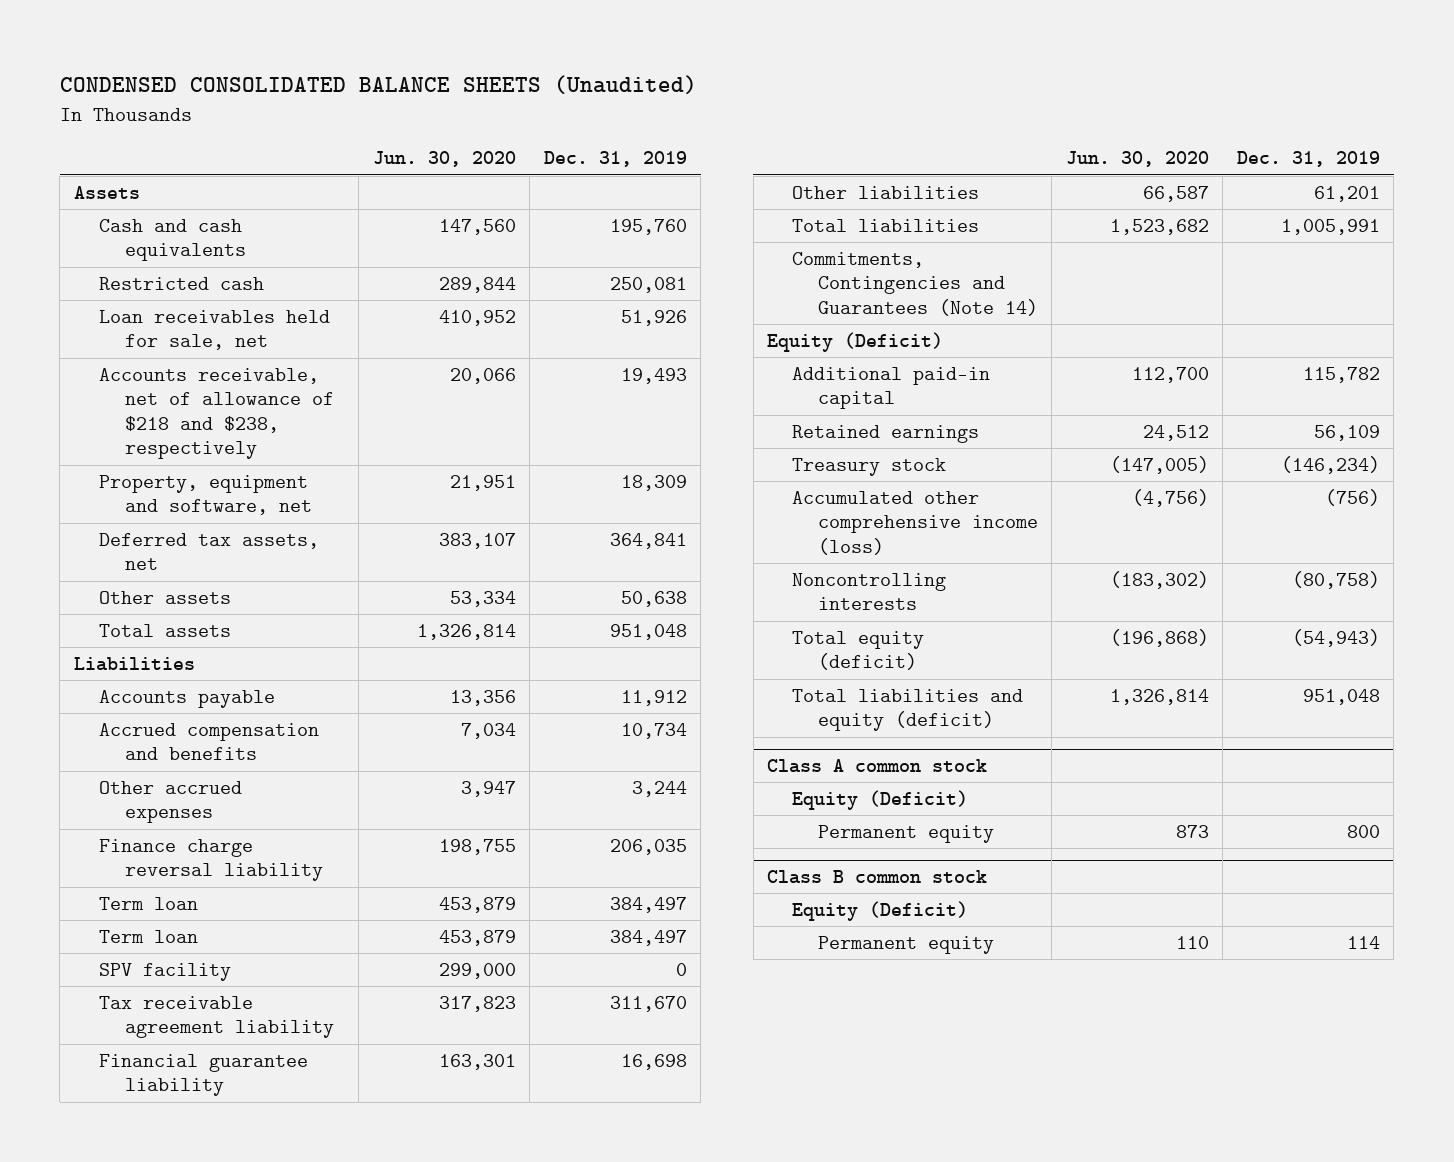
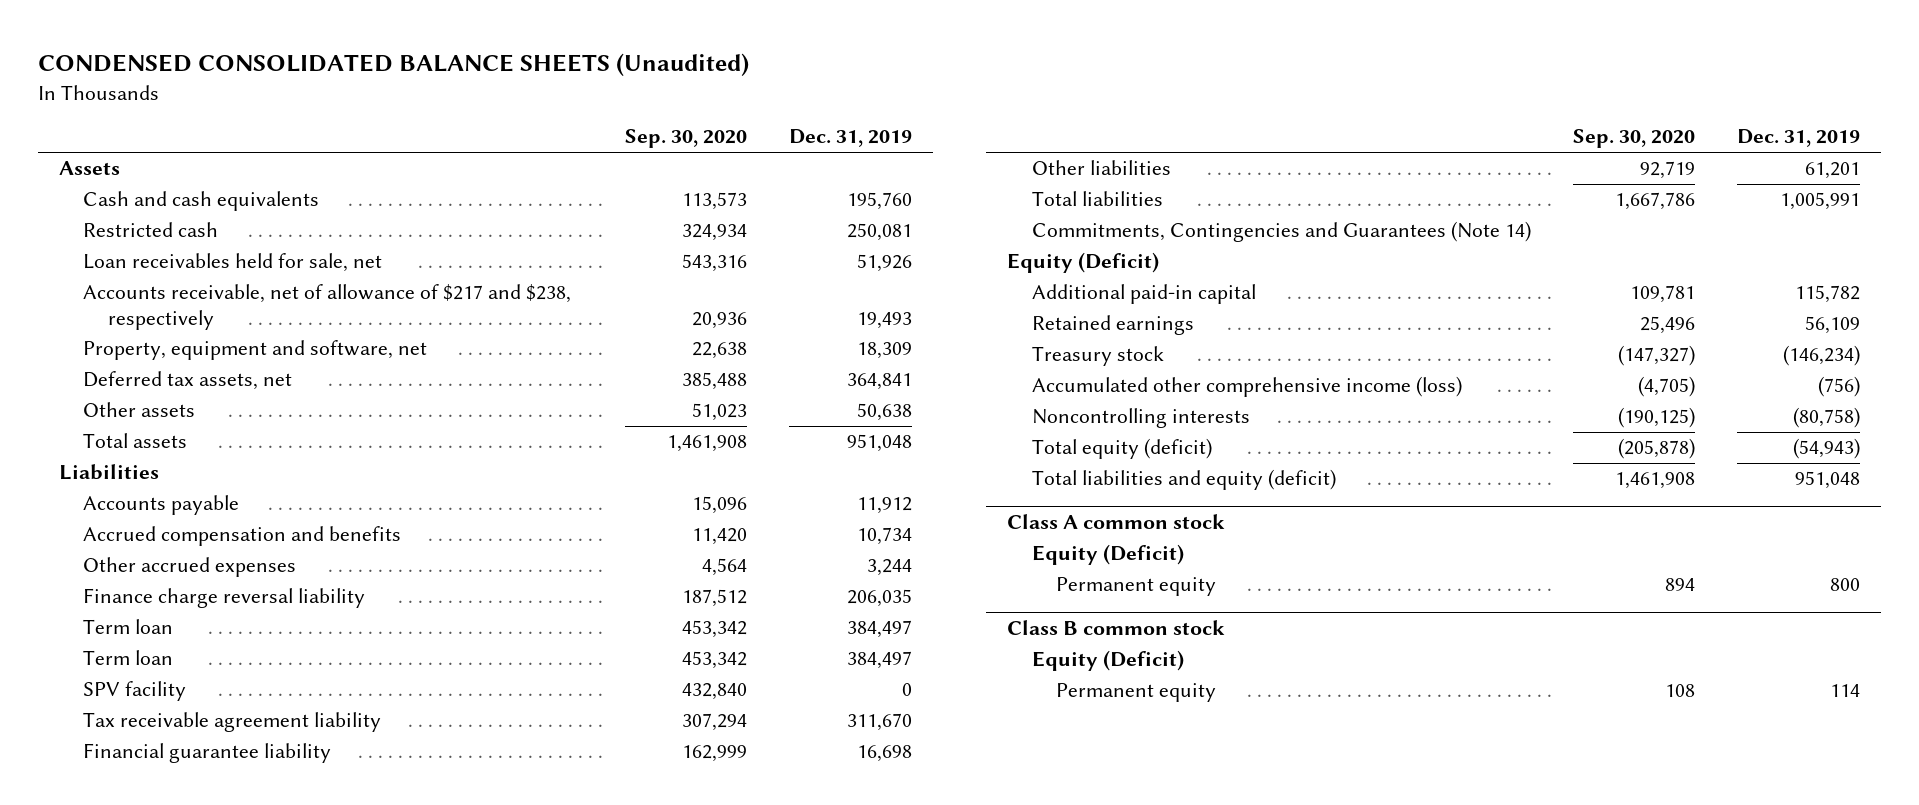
[372,151,516,168] Jun. 30, 2020 -> none
none -> [624,129,747,149] Sep. 30, 2020
[99,367,334,460] Accounts receivable, net of allowance of $218 and $238, respectively -> [83,284,572,330] Accounts receivable, net of allowance of $217 and $238, respectively

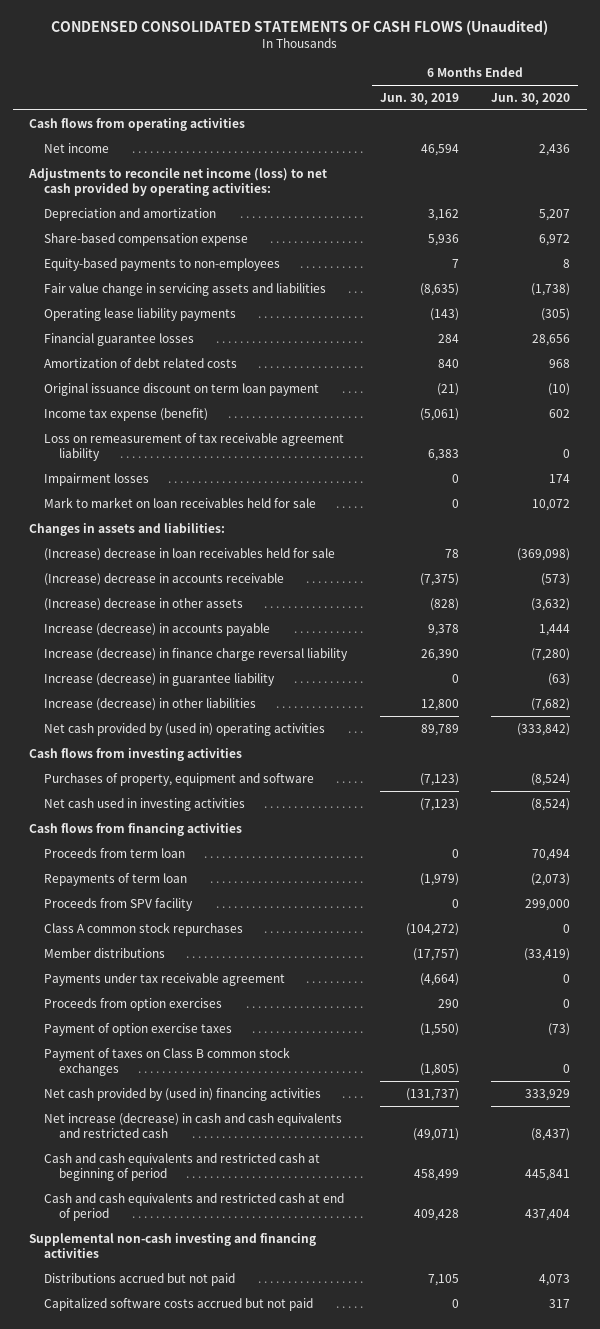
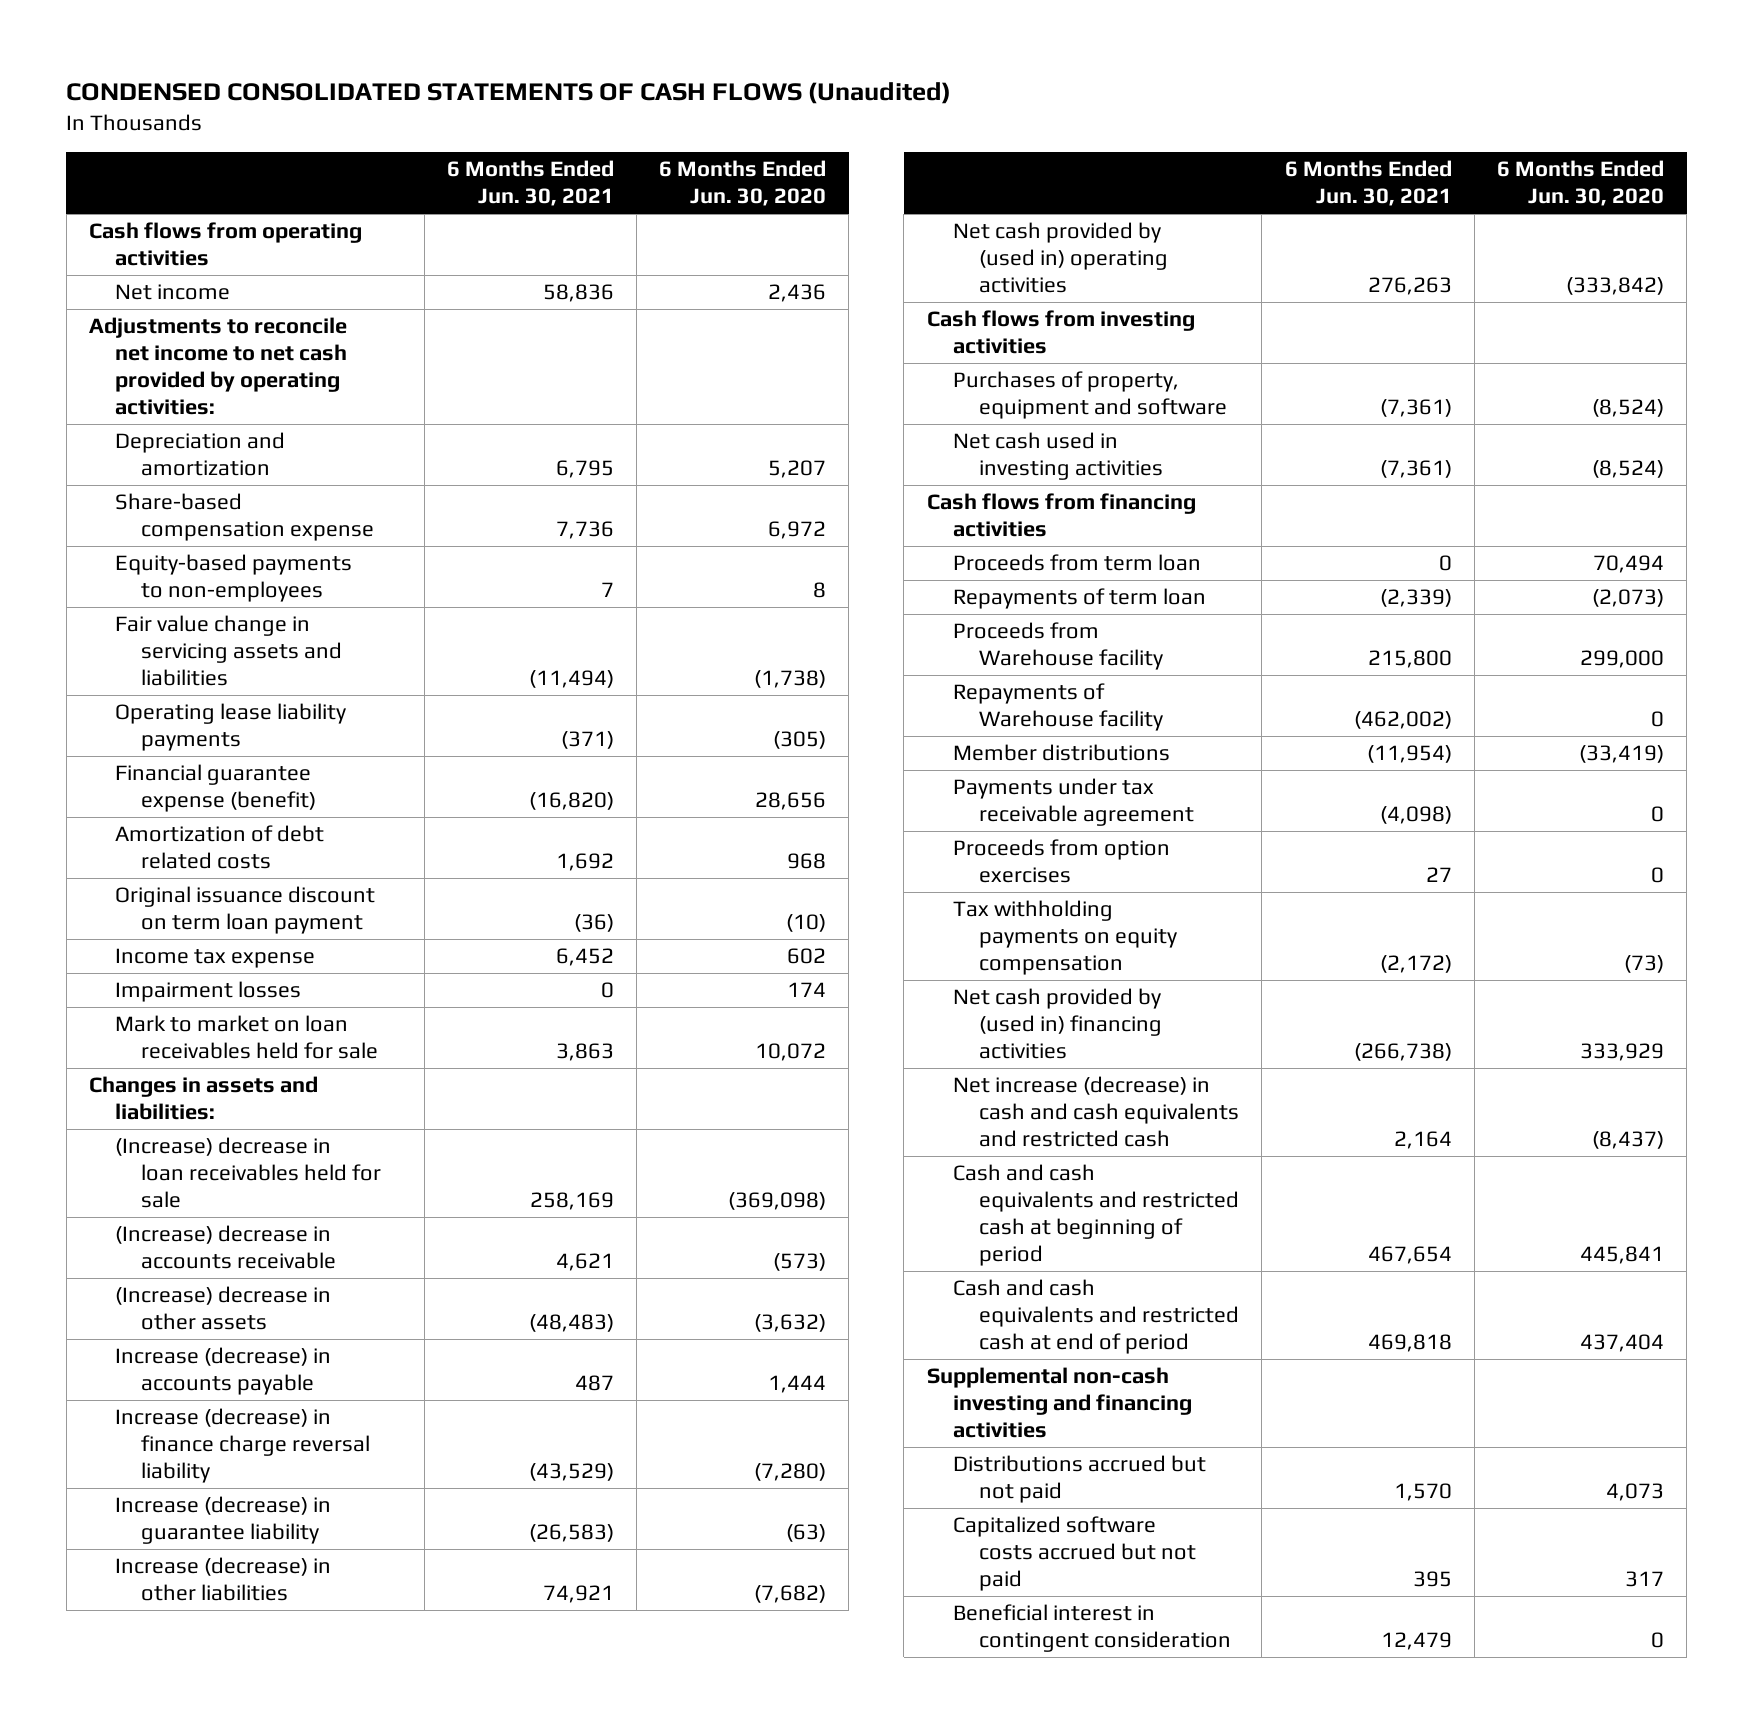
[379,93,459,106] Jun. 30, 2019 -> none
none -> [446,160,614,207] 6 Months Ended Jun. 30, 2021
[28,167,328,197] Adjustments to reconcile net income (loss) to net cash provided by operating activities: -> [88,317,348,415] Adjustments to reconcile net income to net cash provided by operating activities:
[44,332,195,346] Financial guarantee losses -> [115,764,317,813] Financial guarantee expense (benefit)
[44,432,345,462] Loss on remeasurement of tax receivable agreement liability -> none
[44,407,209,421] Income tax expense (benefit) -> [115,948,316,969] Income tax expense
[44,921,244,936] Class A common stock repurchases -> none
[44,897,194,911] Proceeds from SPV facility -> [952,622,1164,671] Proceeds from Warehouse facility
none -> [952,683,1164,732] Repayments of Warehouse facility
[44,1046,291,1077] Payment of taxes on Class B common stock exchanges -> none
[44,1022,233,1036] Payment of option exercise taxes -> [952,900,1178,975] Tax withholding payments on equity compensation
none -> [952,1604,1232,1653] Beneficial interest in contingent consideration

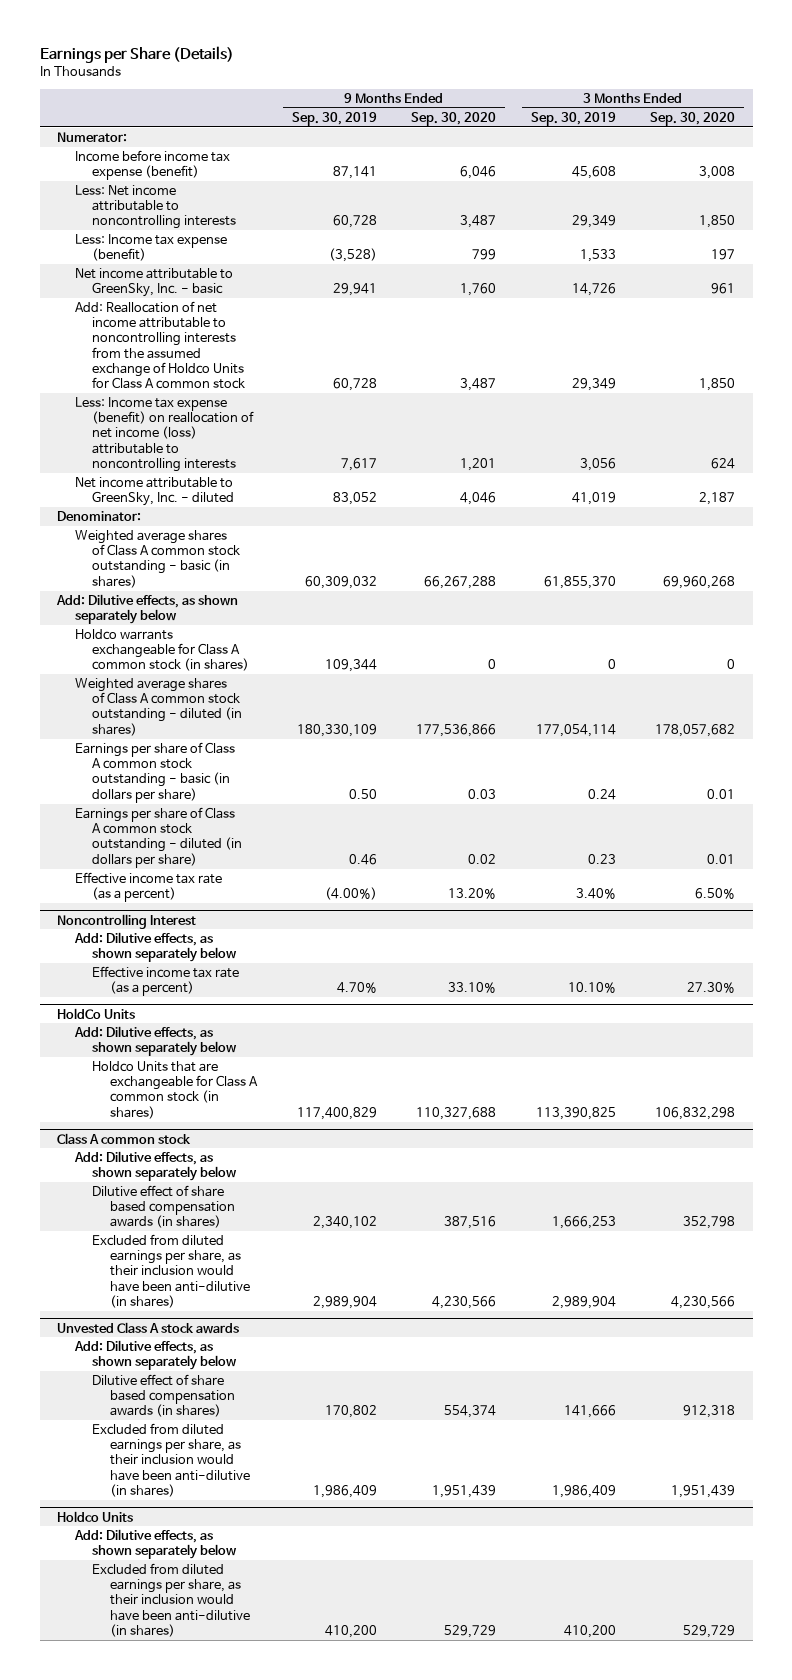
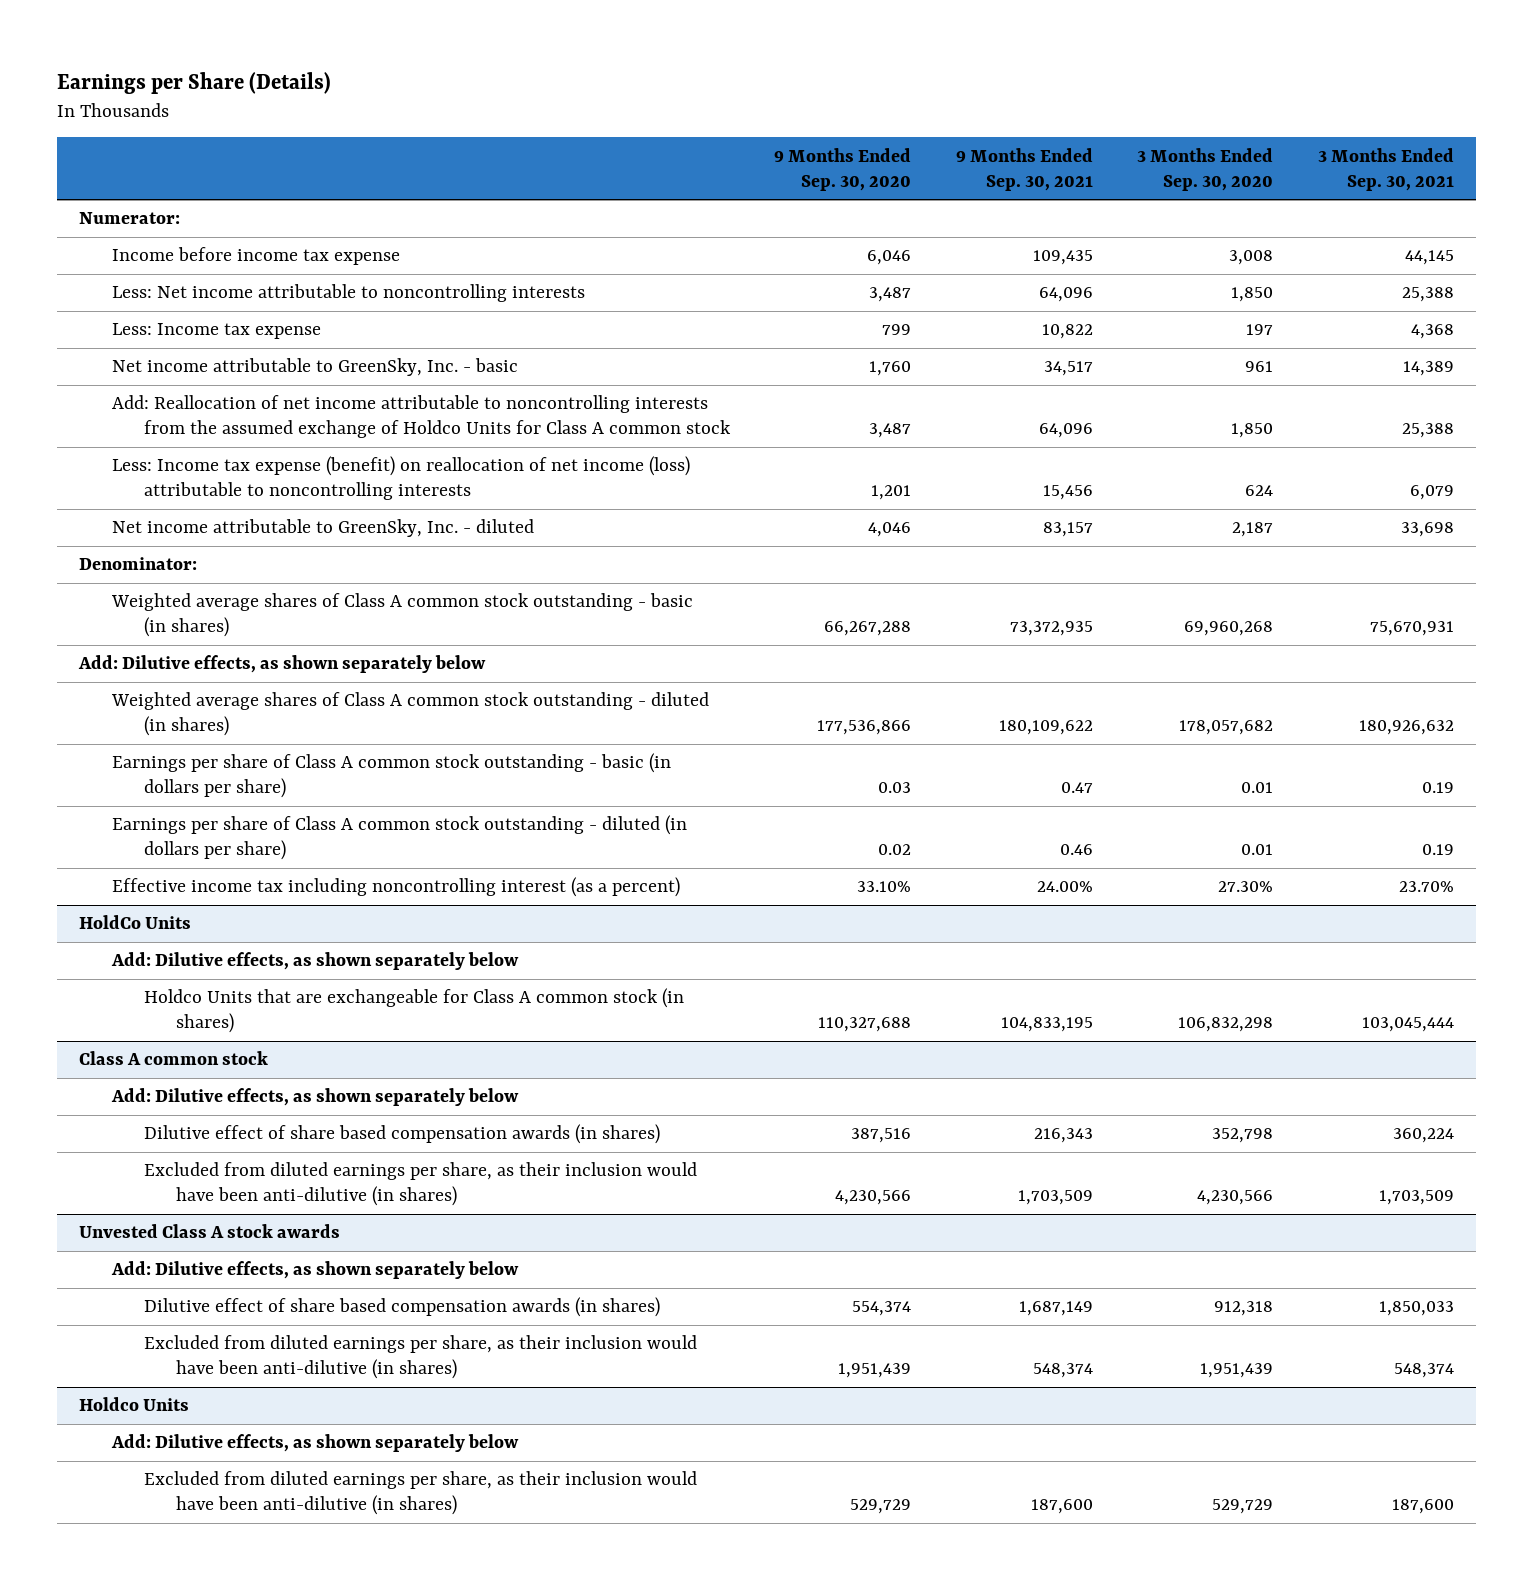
[291,111,377,126] Sep. 30, 2019 -> none
[530,111,616,126] Sep. 30, 2019 -> none
none -> [955,147,1093,191] 9 Months Ended Sep. 30, 2021
none -> [1317,147,1454,191] 3 Months Ended Sep. 30, 2021
[74,149,230,181] Income before income tax expense (benefit) -> [111,247,400,266] Income before income tax expense
[74,233,227,262] Less: Income tax expense (benefit) -> [111,323,321,340] Less: Income tax expense
[74,628,250,672] Holdco warrants exchangeable for Class A common stock (in shares) -> none
[74,871,222,903] Effective income tax rate (as a percent) -> none
[56,913,196,929] Noncontrolling Interest -> none
[73,931,238,963] Add: Dilutive effects, as shown separately below -> none
[92,965,240,997] Effective income tax rate (as a percent) -> [111,877,680,898] Effective income tax including noncontrolling interest (as a percent)

